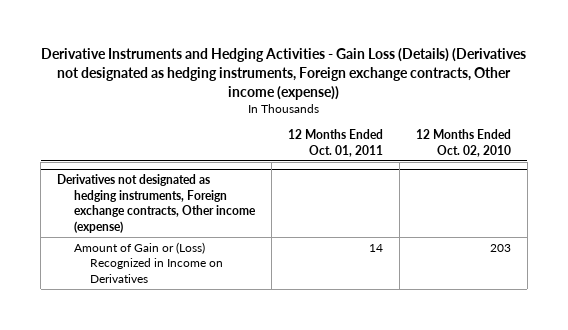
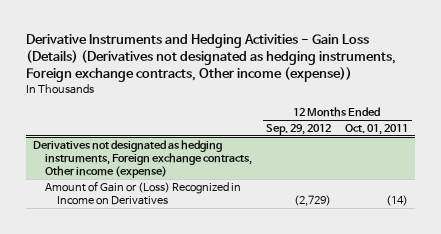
[415,129,511,157] 12 Months Ended Oct. 02, 2010 -> none
none -> [266,124,332,136] Sep. 29, 2012
[368,243,383,252] 14 -> [386,194,409,206] (14)

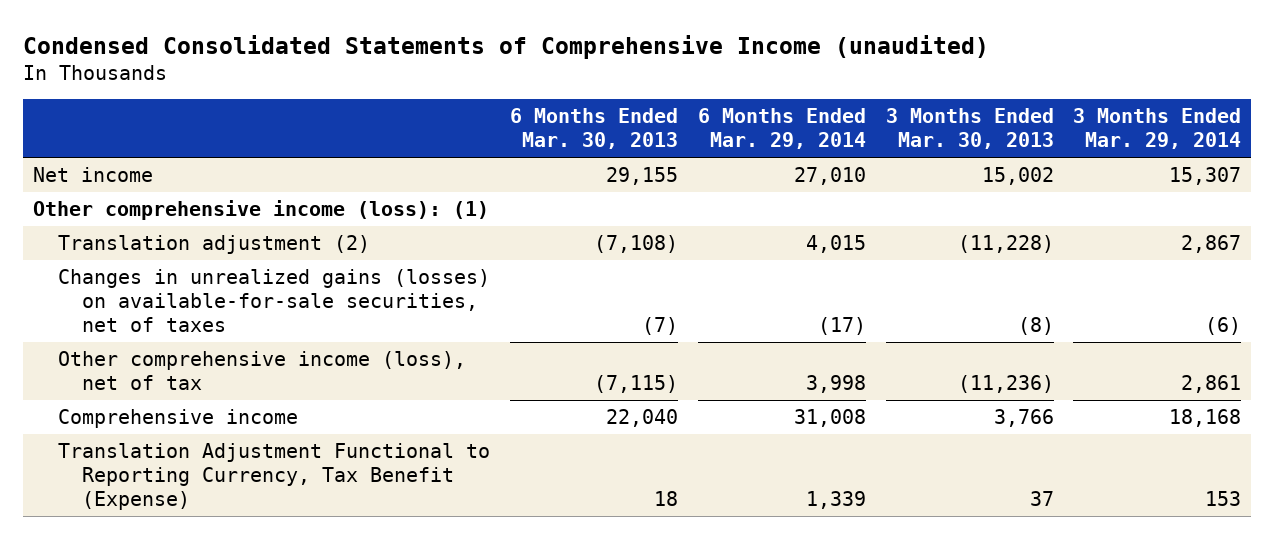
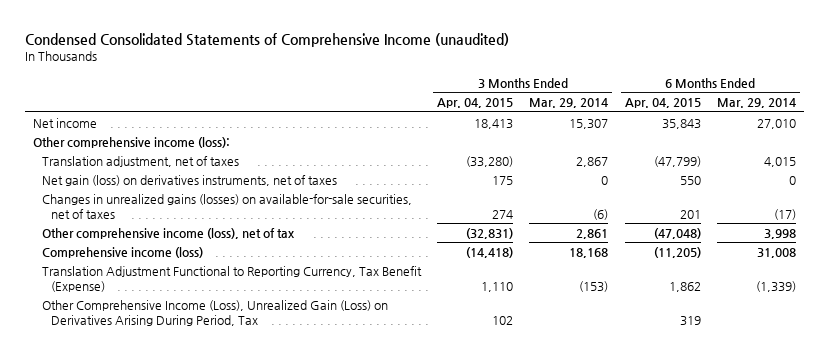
[509,108,678,150] 6 Months Ended Mar. 30, 2013 -> none
[885,108,1054,150] 3 Months Ended Mar. 30, 2013 -> none
none -> [437,98,514,109] Apr. 04, 2015
none -> [624,98,701,109] Apr. 04, 2015
[33,199,490,220] Other comprehensive income (loss): (1) -> [33,136,231,148] Other comprehensive income (loss):
[57,234,370,254] Translation adjustment (2) -> [42,155,240,167] Translation adjustment, net of taxes
none -> [42,174,338,186] Net gain (loss) on derivatives instruments, net of taxes
[57,408,298,428] Comprehensive income -> [42,246,204,258] Comprehensive income (loss)
[805,491,866,510] 1,339 -> [755,280,796,292] (1,339)
[1205,491,1242,507] 153 -> [579,280,609,292] (153)
none -> [42,299,389,326] Other Comprehensive Income (Loss), Unrealized Gain (Loss) on Derivatives Arising During Period, Tax

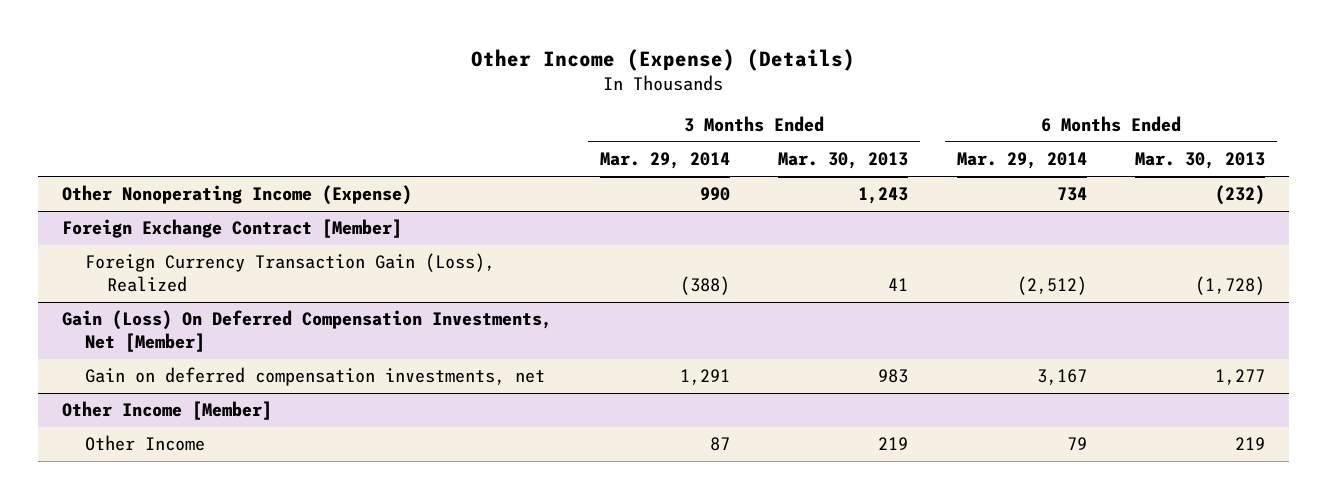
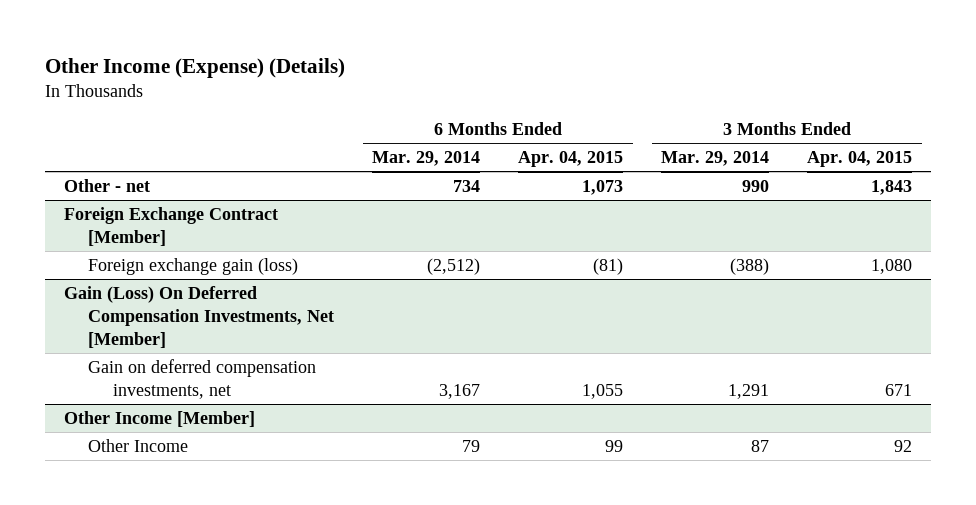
[778,152,909,170] Mar. 30, 2013 -> none
[1134,152,1265,170] Mar. 30, 2013 -> none
none -> [518,151,624,168] Apr. 04, 2015
none -> [807,151,913,168] Apr. 04, 2015
[62,185,413,206] Other Nonoperating Income (Expense) -> [64,178,151,192] Other - net
[84,253,495,293] Foreign Currency Transaction Gain (Loss), Realized -> [88,257,299,275] Foreign exchange gain (loss)

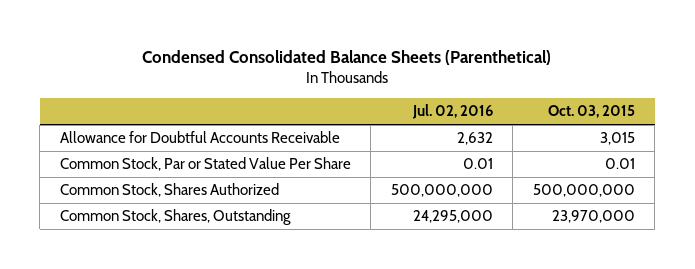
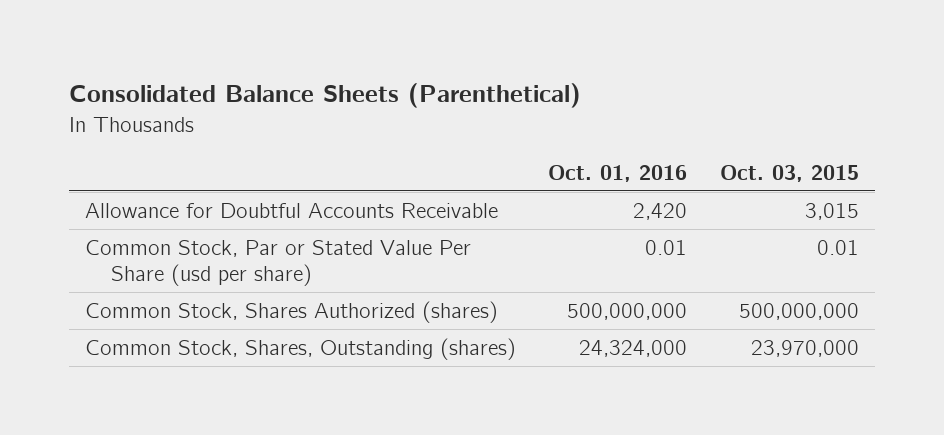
[142,49,552,65] Condensed Consolidated Balance Sheets (Parenthetical) -> [68,83,581,109] Consolidated Balance Sheets (Parenthetical)
[411,104,493,120] Jul. 02, 2016 -> none
none -> [548,164,688,182] Oct. 01, 2016
[59,157,351,172] Common Stock, Par or Stated Value Per Share -> [84,240,471,286] Common Stock, Par or Stated Value Per Share (usd per share)
[59,183,279,198] Common Stock, Shares Authorized -> [84,301,498,324] Common Stock, Shares Authorized (shares)
[59,209,291,226] Common Stock, Shares, Outstanding -> [84,338,516,361] Common Stock, Shares, Outstanding (shares)

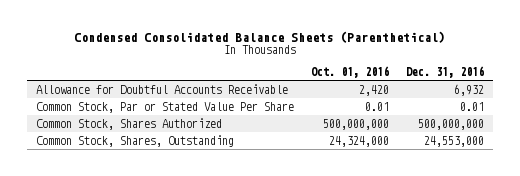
[68,83,581,109] Consolidated Balance Sheets (Parenthetical) -> [74,30,446,43] Condensed Consolidated Balance Sheets (Parenthetical)
[719,164,859,182] Oct. 03, 2015 -> none
none -> [406,66,485,79] Dec. 31, 2016
[84,240,471,286] Common Stock, Par or Stated Value Per Share (usd per share) -> [35,101,294,113] Common Stock, Par or Stated Value Per Share
[84,301,498,324] Common Stock, Shares Authorized (shares) -> [35,117,222,130] Common Stock, Shares Authorized
[84,338,516,361] Common Stock, Shares, Outstanding (shares) -> [35,134,234,147] Common Stock, Shares, Outstanding

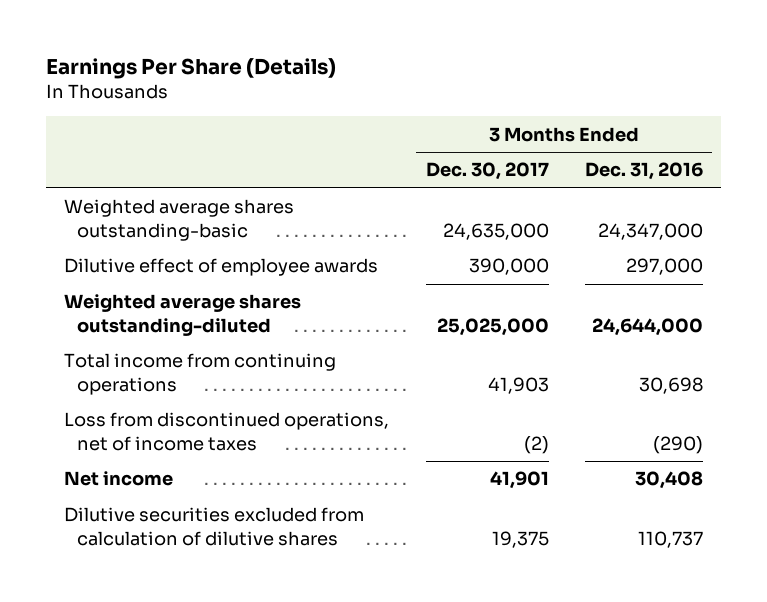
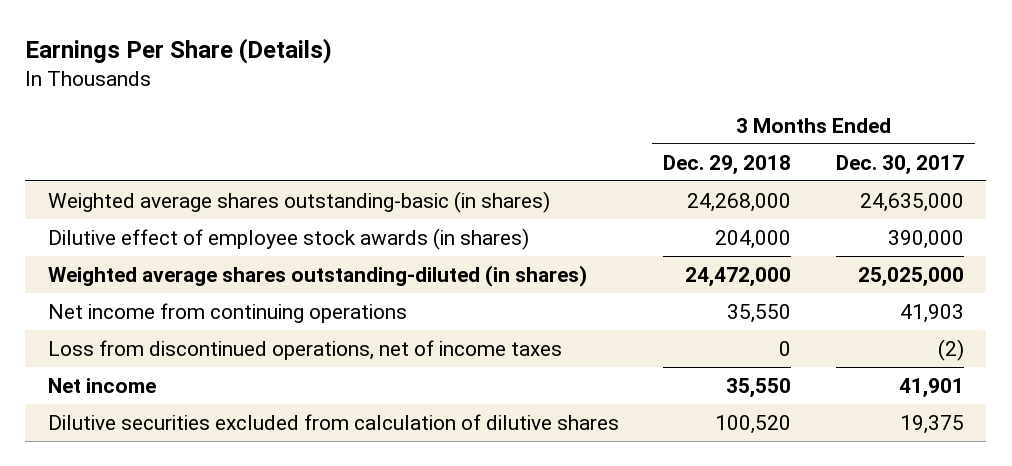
[584,162,703,181] Dec. 31, 2016 -> none
none -> [663,154,792,175] Dec. 29, 2018
[64,199,295,241] Weighted average shares outstanding-basic -> [47,190,550,213] Weighted average shares outstanding-basic (in shares)
[64,258,379,277] Dilutive effect of employee awards -> [47,227,529,250] Dilutive effect of employee stock awards (in shares)
[64,294,302,336] Weighted average shares outstanding-diluted -> [47,264,587,287] Weighted average shares outstanding-diluted (in shares)
[64,353,337,395] Total income from continuing operations -> [47,302,407,323] Net income from continuing operations

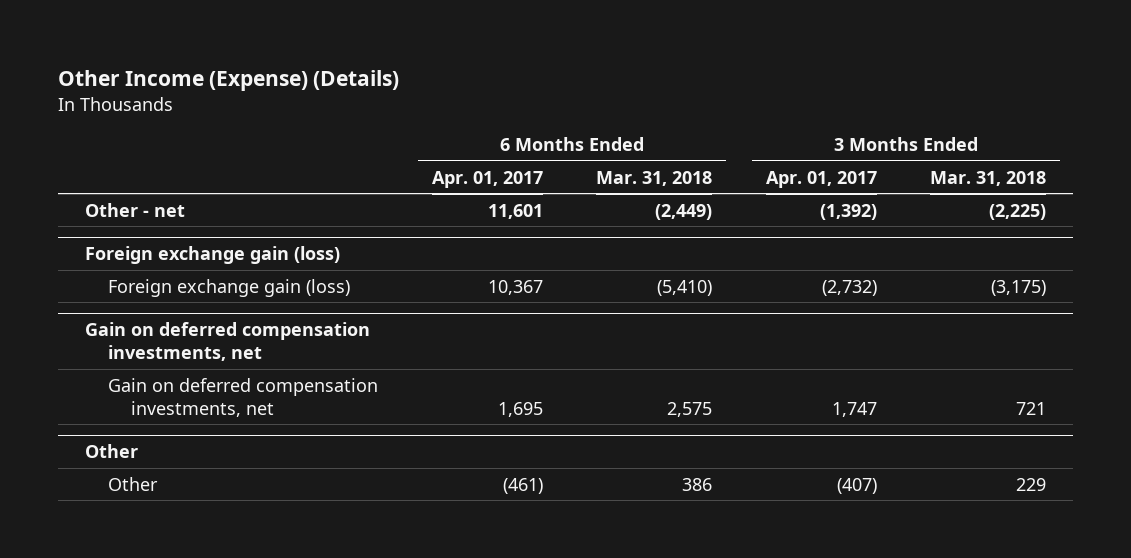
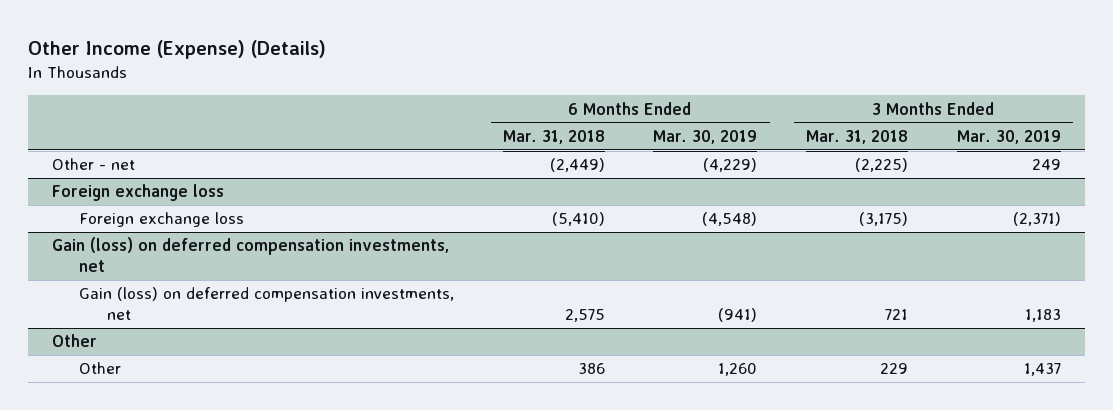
[431,170,543,188] Apr. 01, 2017 -> none
[765,170,877,188] Apr. 01, 2017 -> none
none -> [653,129,758,144] Mar. 30, 2019
none -> [956,129,1061,144] Mar. 30, 2019
[84,246,340,265] Foreign exchange gain (loss) -> [52,184,225,202] Foreign exchange loss
[108,278,351,297] Foreign exchange gain (loss) -> [79,212,245,228] Foreign exchange loss
[84,322,370,362] Gain on deferred compensation investments, net -> [52,237,450,272] Gain (loss) on deferred compensation investments, net
[108,377,379,417] Gain on deferred compensation investments, net -> [79,287,455,320] Gain (loss) on deferred compensation investments, net

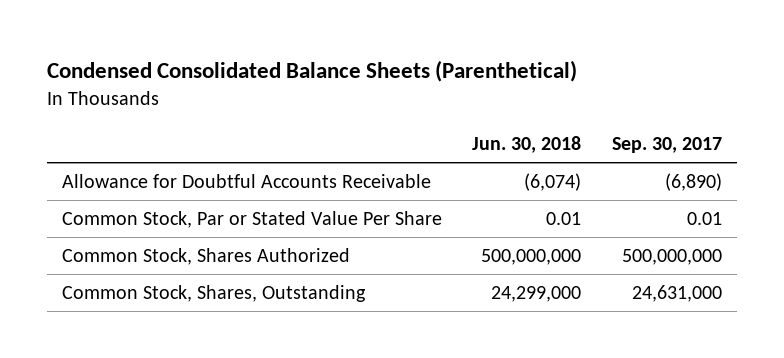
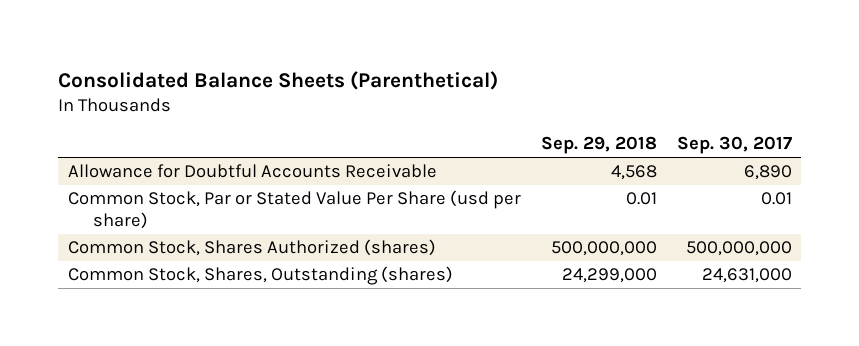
[46,59,577,82] Condensed Consolidated Balance Sheets (Parenthetical) -> [58,70,499,90] Consolidated Balance Sheets (Parenthetical)
[472,136,582,154] Jun. 30, 2018 -> none
none -> [540,136,657,155] Sep. 29, 2018
[664,173,722,192] (6,890) -> [743,165,792,181] 6,890
[61,211,442,229] Common Stock, Par or Stated Value Per Share -> [67,190,521,230] Common Stock, Par or Stated Value Per Share (usd per share)
[61,248,350,266] Common Stock, Shares Authorized -> [67,239,436,257] Common Stock, Shares Authorized (shares)
[61,285,366,303] Common Stock, Shares, Outstanding -> [67,266,453,286] Common Stock, Shares, Outstanding (shares)

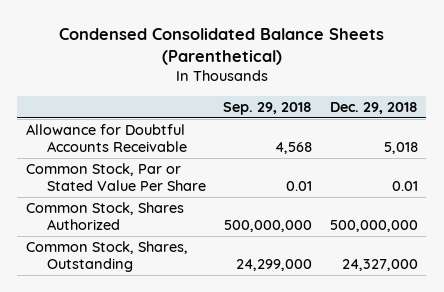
[58,70,499,90] Consolidated Balance Sheets (Parenthetical) -> [58,27,384,66] Condensed Consolidated Balance Sheets (Parenthetical)
[676,136,792,155] Sep. 30, 2017 -> none
none -> [329,101,418,114] Dec. 29, 2018
[67,190,521,230] Common Stock, Par or Stated Value Per Share (usd per share) -> [26,162,207,191] Common Stock, Par or Stated Value Per Share
[67,239,436,257] Common Stock, Shares Authorized (shares) -> [26,201,185,230] Common Stock, Shares Authorized
[67,266,453,286] Common Stock, Shares, Outstanding (shares) -> [26,240,189,272] Common Stock, Shares, Outstanding

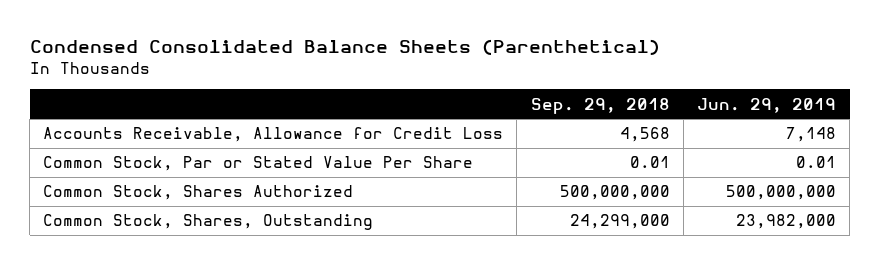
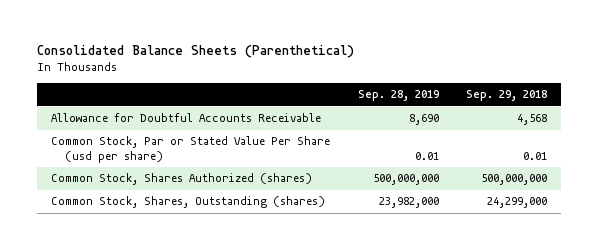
[29,39,660,56] Condensed Consolidated Balance Sheets (Parenthetical) -> [37,45,355,59] Consolidated Balance Sheets (Parenthetical)
[697,97,837,113] Jun. 29, 2019 -> none
none -> [357,90,439,102] Sep. 28, 2019
[43,127,504,143] Accounts Receivable, Allowance for Credit Loss -> [51,113,322,123] Allowance for Doubtful Accounts Receivable
[43,156,474,172] Common Stock, Par or Stated Value Per Share -> [51,136,331,163] Common Stock, Par or Stated Value Per Share (usd per share)
[43,185,354,201] Common Stock, Shares Authorized -> [51,173,313,186] Common Stock, Shares Authorized (shares)
[43,214,374,231] Common Stock, Shares, Outstanding -> [51,196,326,209] Common Stock, Shares, Outstanding (shares)

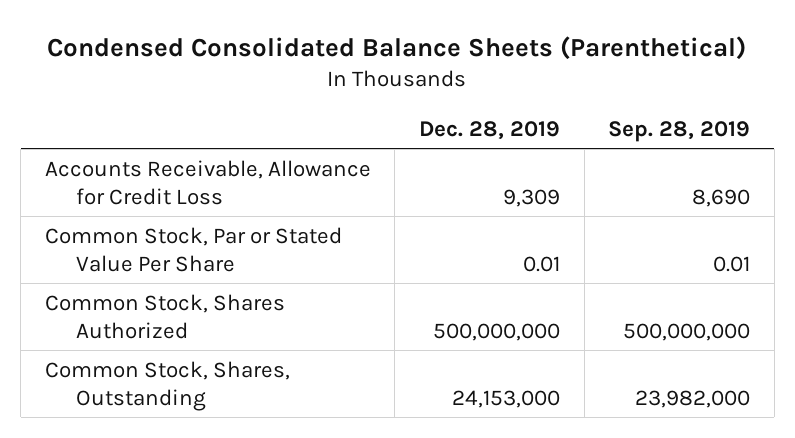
[37,45,355,59] Consolidated Balance Sheets (Parenthetical) -> [47,35,747,60] Condensed Consolidated Balance Sheets (Parenthetical)
[466,90,548,102] Sep. 29, 2018 -> none
none -> [418,120,560,140] Dec. 28, 2019
[51,113,322,123] Allowance for Doubtful Accounts Receivable -> [44,159,371,205] Accounts Receivable, Allowance for Credit Loss
[51,136,331,163] Common Stock, Par or Stated Value Per Share (usd per share) -> [44,226,342,272] Common Stock, Par or Stated Value Per Share
[51,173,313,186] Common Stock, Shares Authorized (shares) -> [44,293,285,339] Common Stock, Shares Authorized
[51,196,326,209] Common Stock, Shares, Outstanding (shares) -> [44,360,290,411] Common Stock, Shares, Outstanding

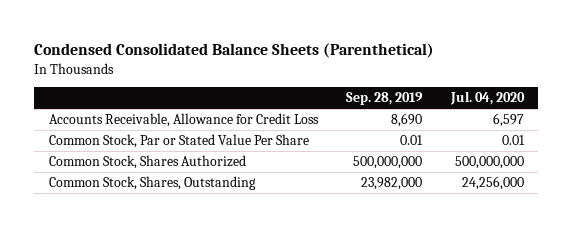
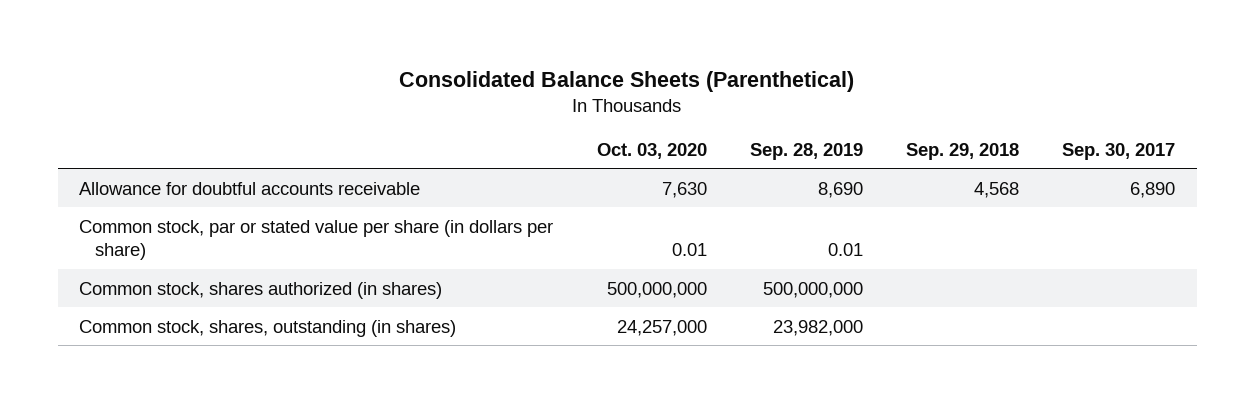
[34,43,435,59] Condensed Consolidated Balance Sheets (Parenthetical) -> [399,70,855,92] Consolidated Balance Sheets (Parenthetical)
[450,91,526,106] Jul. 04, 2020 -> none
none -> [596,142,707,159] Oct. 03, 2020
none -> [905,142,1019,160] Sep. 29, 2018
none -> [1062,142,1176,160] Sep. 30, 2017
[48,113,319,128] Accounts Receivable, Allowance for Credit Loss -> [79,181,421,195] Allowance for doubtful accounts receivable
[48,134,309,149] Common Stock, Par or Stated Value Per Share -> [79,219,554,261] Common stock, par or stated value per share (in dollars per share)
[48,155,246,170] Common Stock, Shares Authorized -> [79,281,443,299] Common stock, shares authorized (in shares)
[48,176,256,191] Common Stock, Shares, Outstanding -> [79,319,457,337] Common stock, shares, outstanding (in shares)

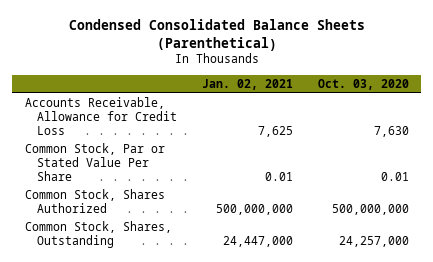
[399,70,855,92] Consolidated Balance Sheets (Parenthetical) -> [68,19,365,51] Condensed Consolidated Balance Sheets (Parenthetical)
[749,142,863,160] Sep. 28, 2019 -> none
[905,142,1019,160] Sep. 29, 2018 -> none
[1062,142,1176,160] Sep. 30, 2017 -> none
none -> [201,78,293,90] Jan. 02, 2021
[79,181,421,195] Allowance for doubtful accounts receivable -> [24,97,177,136] Accounts Receivable, Allowance for Credit Loss
[79,219,554,261] Common stock, par or stated value per share (in dollars per share) -> [24,143,165,182] Common Stock, Par or Stated Value Per Share
[79,281,443,299] Common stock, shares authorized (in shares) -> [24,189,165,214] Common Stock, Shares Authorized
[79,319,457,337] Common stock, shares, outstanding (in shares) -> [24,221,172,249] Common Stock, Shares, Outstanding

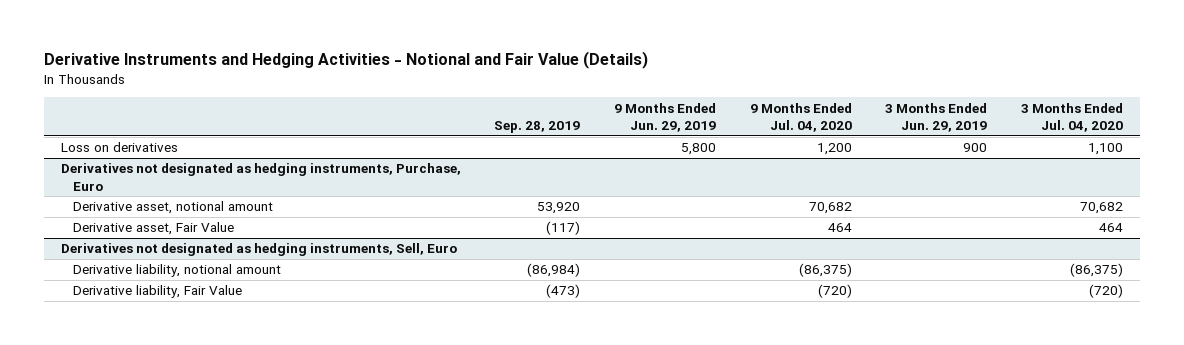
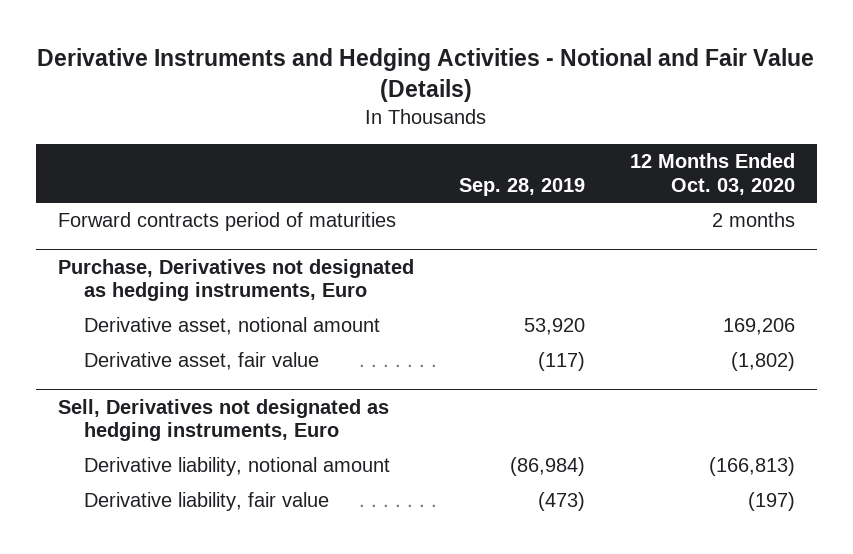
[613,102,716,132] 9 Months Ended Jun. 29, 2019 -> none
[749,102,852,132] 9 Months Ended Jul. 04, 2020 -> none
[885,102,988,132] 3 Months Ended Jun. 29, 2019 -> none
[1021,102,1124,132] 3 Months Ended Jul. 04, 2020 -> none
none -> [629,153,795,195] 12 Months Ended Oct. 03, 2020
[60,142,178,153] Loss on derivatives -> none
none -> [58,212,397,232] Forward contracts period of maturities
[60,163,461,191] Derivatives not designated as hedging instruments, Purchase, Euro -> [58,259,415,302] Purchase, Derivatives not designated as hedging instruments, Euro
[73,222,235,236] Derivative asset, Fair Value -> [84,352,320,371] Derivative asset, fair value
[60,243,457,257] Derivatives not designated as hedging instruments, Sell, Euro -> [58,399,390,442] Sell, Derivatives not designated as hedging instruments, Euro
[73,285,243,299] Derivative liability, Fair Value -> [84,492,330,512] Derivative liability, fair value

